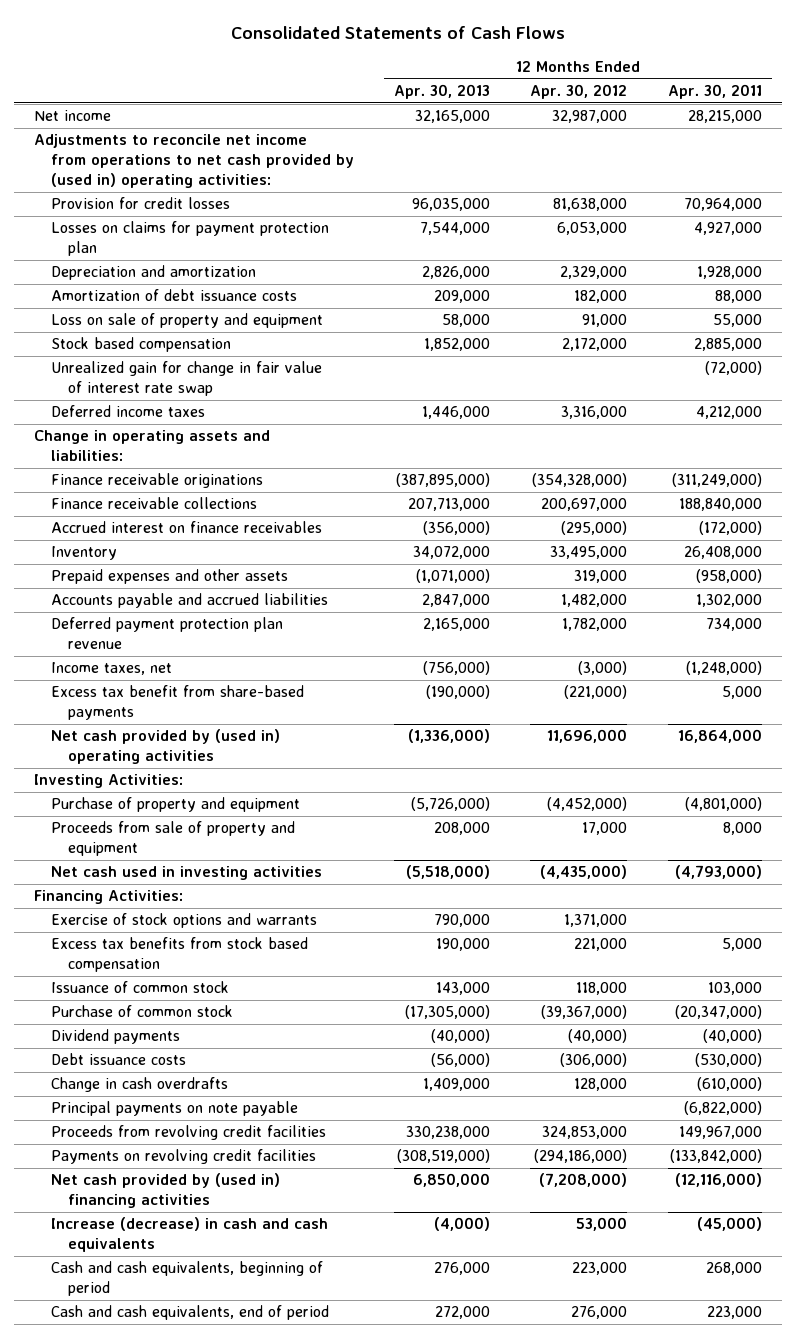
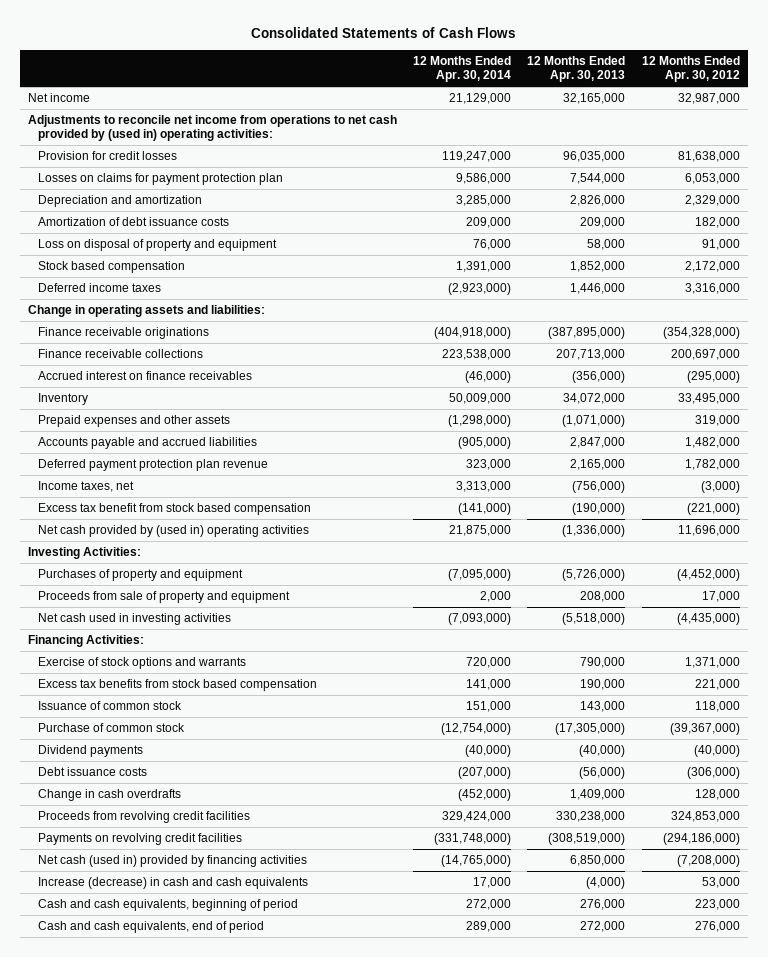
[667,83,762,99] Apr. 30, 2011 -> none
none -> [413,55,512,83] 12 Months Ended Apr. 30, 2014
[50,313,323,329] Loss on sale of property and equipment -> [38,238,278,251] Loss on disposal of property and equipment
[50,361,322,397] Unrealized gain for change in fair value of interest rate swap -> none
[50,685,304,721] Excess tax benefit from share-based payments -> [38,502,312,515] Excess tax benefit from stock based compensation
[50,797,300,813] Purchase of property and equipment -> [38,568,244,581] Purchases of property and equipment
[50,1101,298,1117] Principal payments on note payable -> none
[50,1173,280,1209] Net cash provided by (used in) financing activities -> [38,854,308,867] Net cash (used in) provided by financing activities

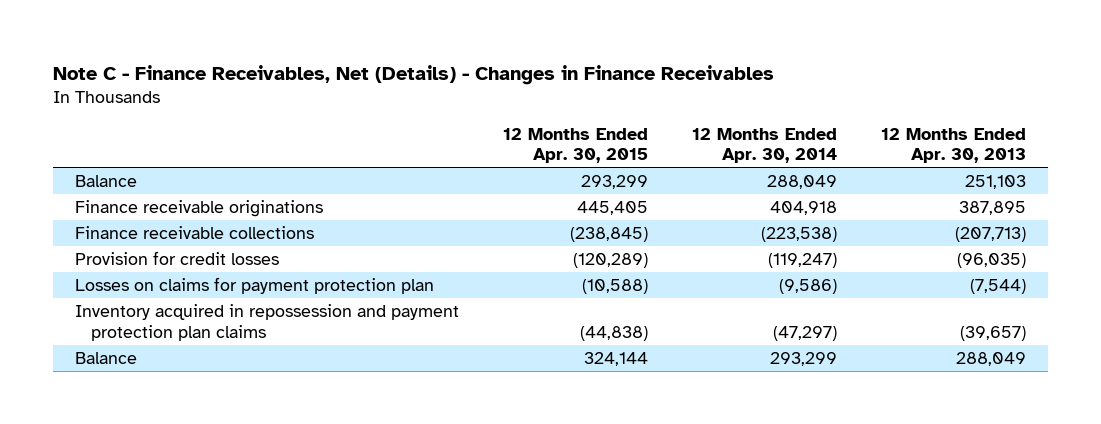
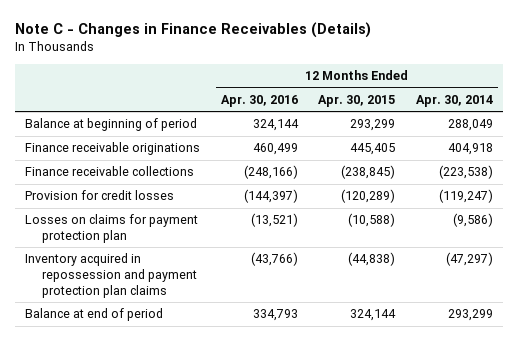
[52,64,774,85] Note C - Finance Receivables, Net (Details) - Changes in Finance Receivables -> [15,22,372,39] Note C - Changes in Finance Receivables (Details)
[881,127,1027,164] 12 Months Ended Apr. 30, 2013 -> none
none -> [220,94,298,107] Apr. 30, 2016
[75,174,138,187] Balance -> [25,118,198,132] Balance at beginning of period
[75,351,138,364] Balance -> [25,308,164,322] Balance at end of period

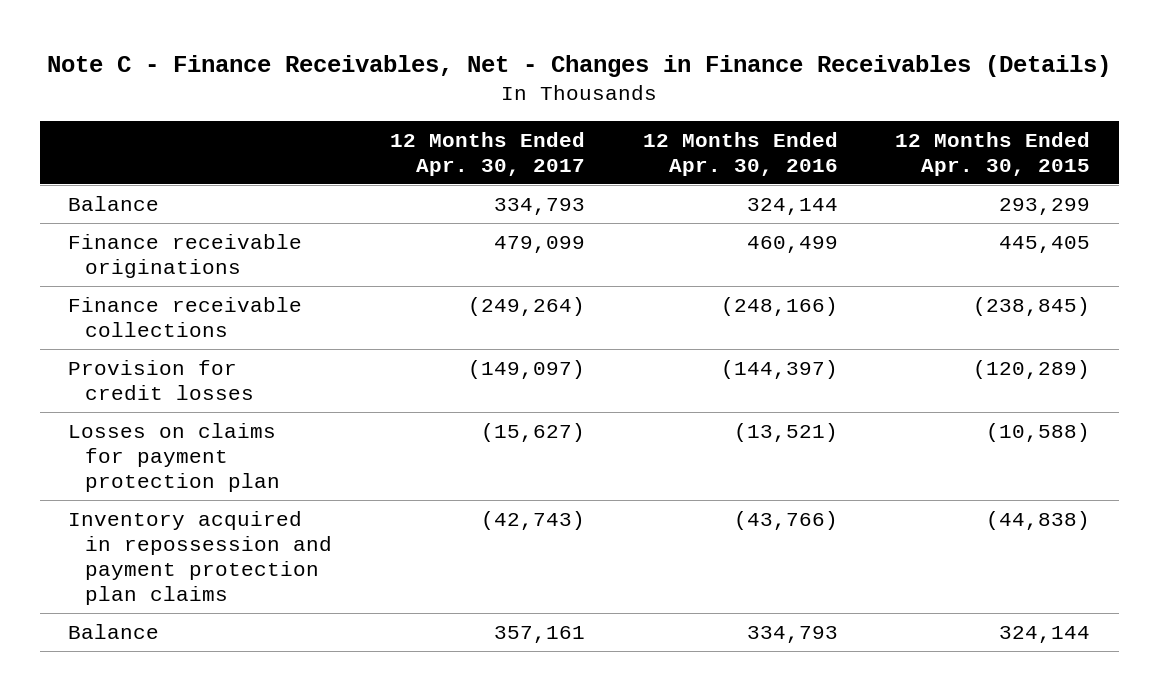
[15,22,372,39] Note C - Changes in Finance Receivables (Details) -> [47,55,1112,78] Note C - Finance Receivables, Net - Changes in Finance Receivables (Details)
[415,94,493,107] Apr. 30, 2014 -> none
none -> [390,131,586,176] 12 Months Ended Apr. 30, 2017
[25,118,198,132] Balance at beginning of period -> [68,195,160,211] Balance
[25,308,164,322] Balance at end of period -> [68,623,160,639] Balance

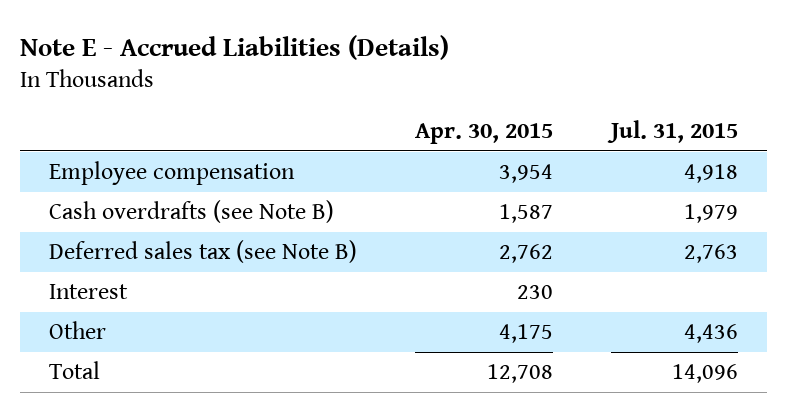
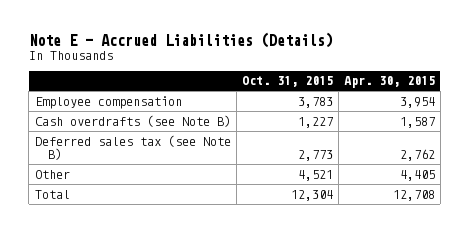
[606,119,738,143] Jul. 31, 2015 -> none
none -> [241,76,333,88] Oct. 31, 2015
[48,284,128,300] Interest -> none
[498,324,553,344] 4,175 -> [399,169,435,181] 4,405

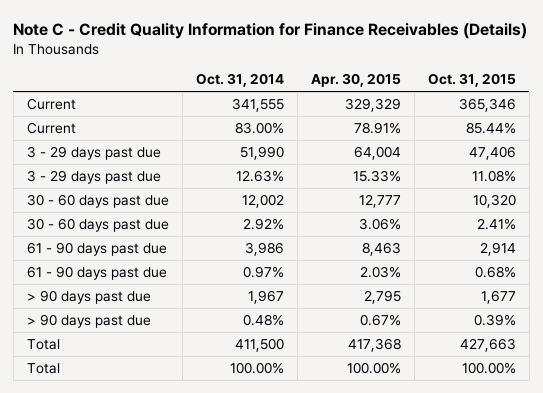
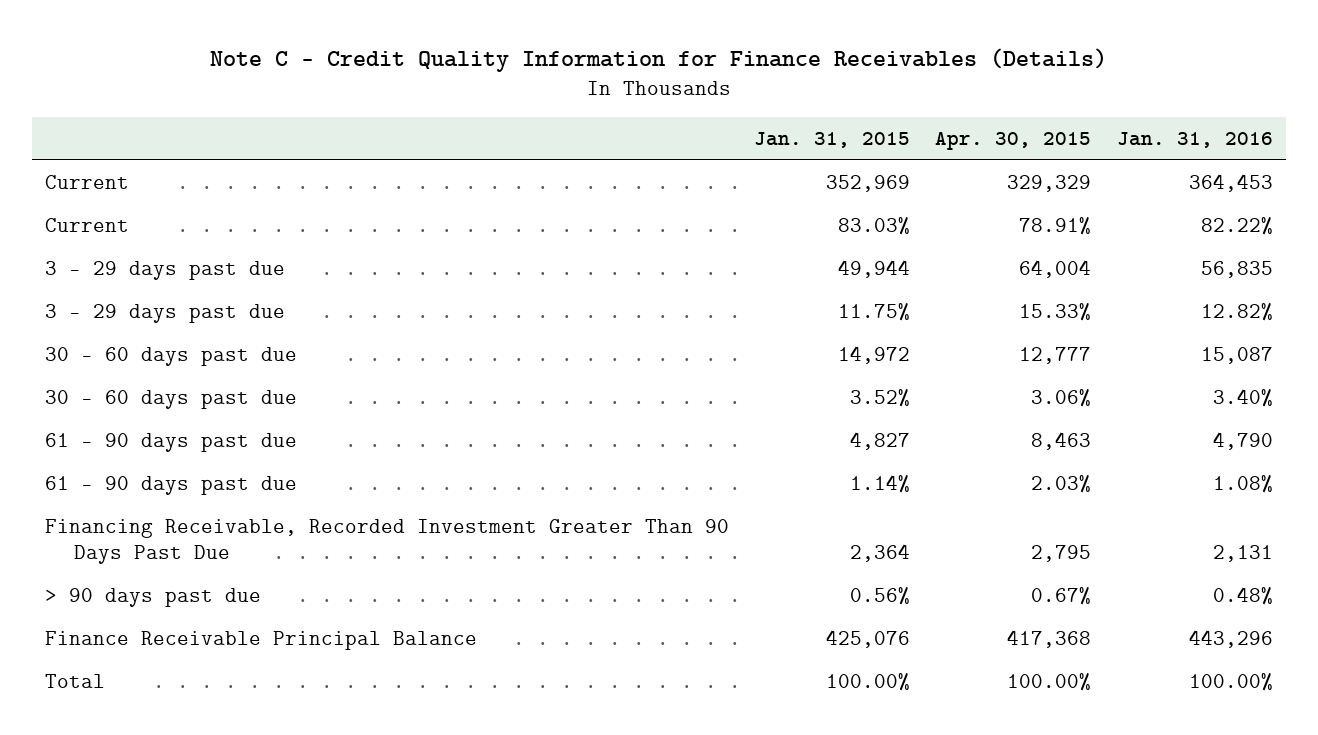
[195,73,284,88] Oct. 31, 2014 -> none
[427,73,516,88] Oct. 31, 2015 -> none
none -> [754,131,911,148] Jan. 31, 2015
none -> [1116,131,1273,148] Jan. 31, 2016
[26,289,151,304] > 90 days past due -> [44,519,729,564] Financing Receivable, Recorded Investment Greater Than 90 Days Past Due
[26,338,60,350] Total -> [44,631,477,651] Finance Receivable Principal Balance

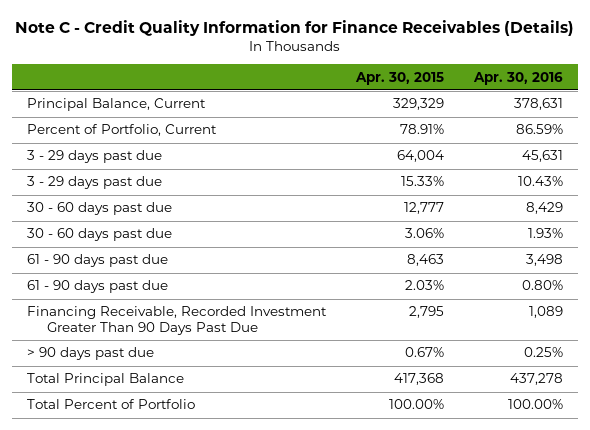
[754,131,911,148] Jan. 31, 2015 -> none
[1116,131,1273,148] Jan. 31, 2016 -> none
none -> [472,71,563,85] Apr. 30, 2016
[44,175,129,190] Current -> [27,98,207,112] Principal Balance, Current
[44,218,129,233] Current -> [27,124,218,137] Percent of Portfolio, Current
[44,631,477,651] Finance Receivable Principal Balance -> [27,373,185,387] Total Principal Balance
[44,674,105,689] Total -> [27,399,196,410] Total Percent of Portfolio

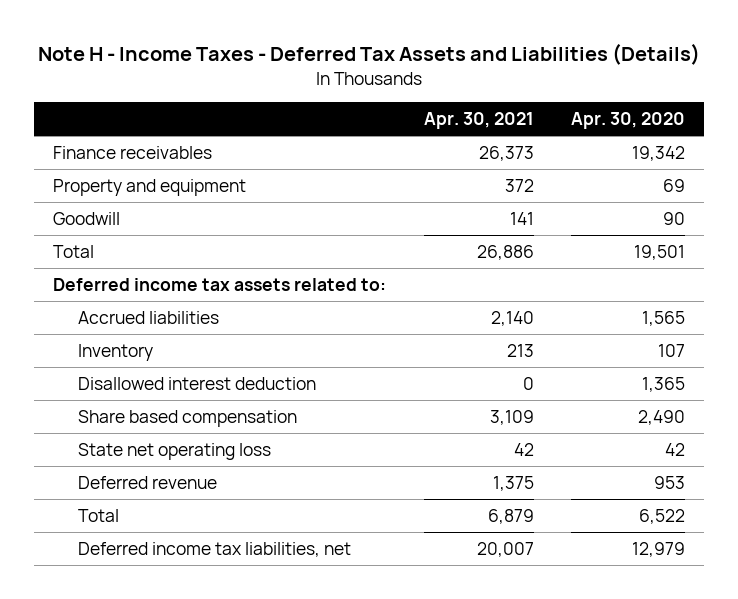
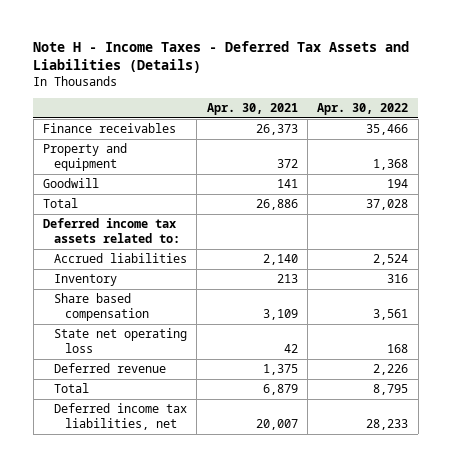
[571,111,686,129] Apr. 30, 2020 -> none
none -> [317,103,409,116] Apr. 30, 2022
[78,376,317,390] Disallowed interest deduction -> none

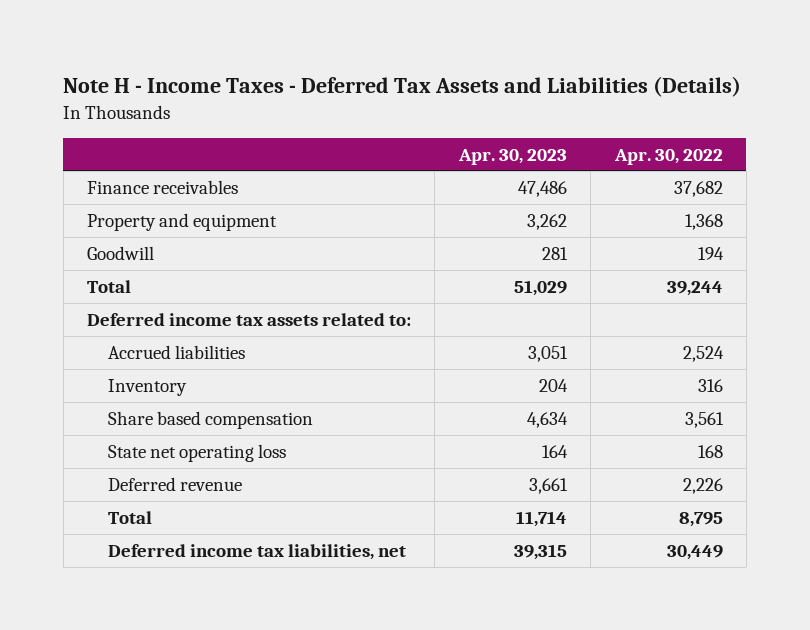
[206,103,298,116] Apr. 30, 2021 -> none
none -> [457,148,567,165] Apr. 30, 2023
[366,124,409,136] 35,466 -> [673,180,723,197] 37,682
[366,199,409,211] 37,028 -> [666,280,723,296] 39,244
[366,419,409,431] 28,233 -> [666,544,723,560] 30,449

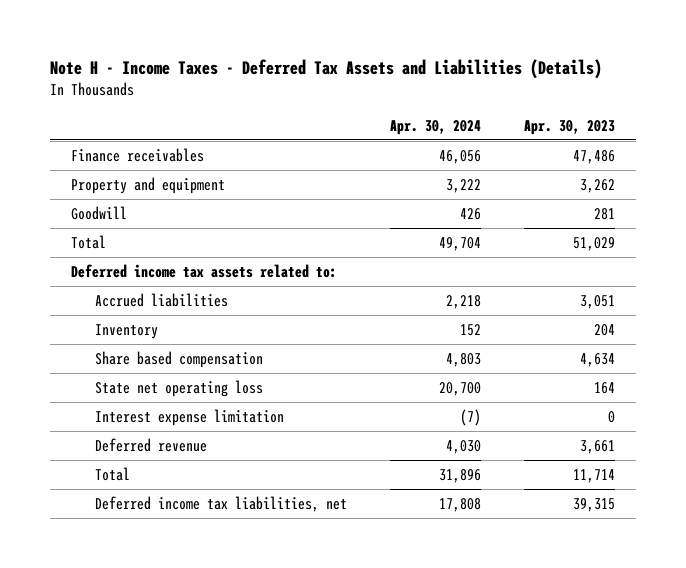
[613,148,723,165] Apr. 30, 2022 -> none
none -> [390,120,482,136] Apr. 30, 2024
none -> [95,408,285,426] Interest expense limitation

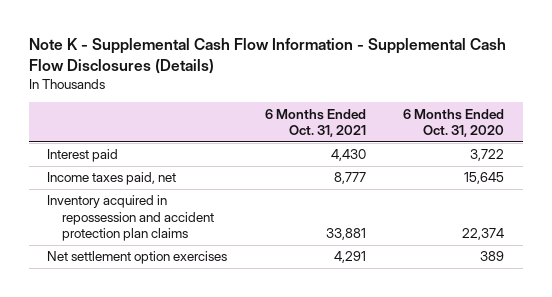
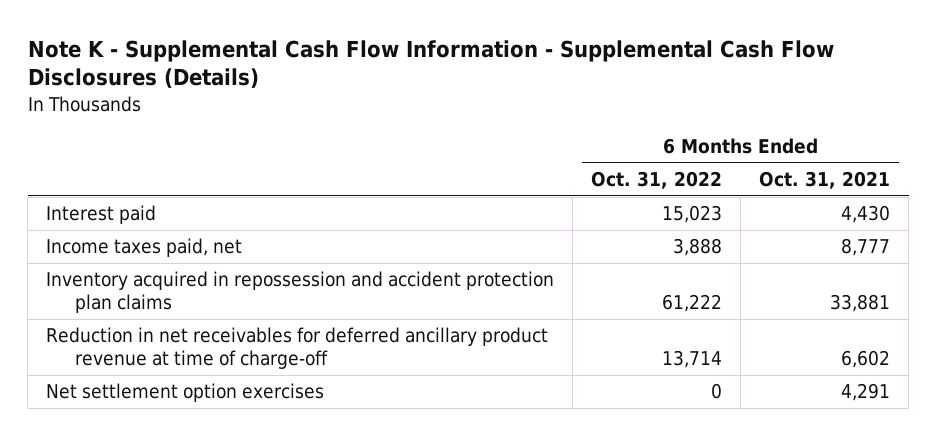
[403,108,505,138] 6 Months Ended Oct. 31, 2020 -> none
none -> [591,170,723,189] Oct. 31, 2022
none -> [46,327,549,369] Reduction in net receivables for deferred ancillary product revenue at time of charge-off

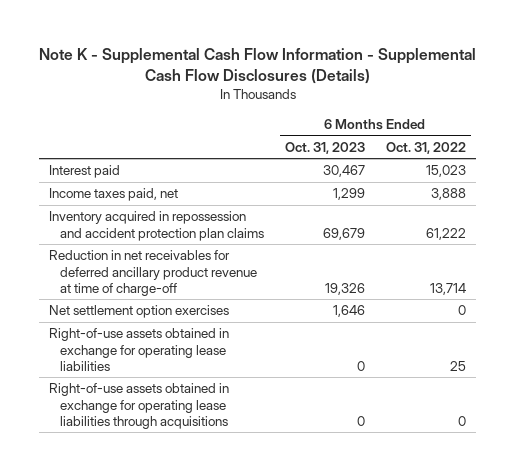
[759,170,891,189] Oct. 31, 2021 -> none
none -> [284,141,365,154] Oct. 31, 2023
none -> [49,328,230,371] Right-of-use assets obtained in exchange for operating lease liabilities
none -> [49,383,230,429] Right-of-use assets obtained in exchange for operating lease liabilities through acquisitions

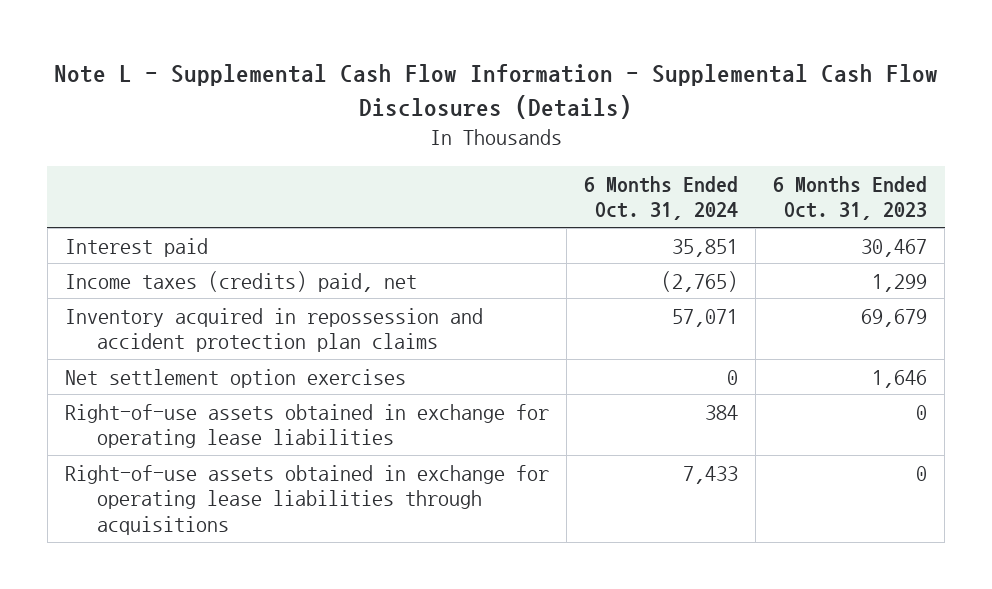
[38,47,476,84] Note K - Supplemental Cash Flow Information - Supplemental Cash Flow Disclosures (Details) -> [54,64,939,119] Note L - Supplemental Cash Flow Information - Supplemental Cash Flow Disclosures (Details)
[385,141,466,154] Oct. 31, 2022 -> none
none -> [584,175,739,221] 6 Months Ended Oct. 31, 2024
[49,188,179,202] Income taxes paid, net -> [64,270,417,292] Income taxes (credits) paid, net
[49,250,257,296] Reduction in net receivables for deferred ancillary product revenue at time of charge-off -> none

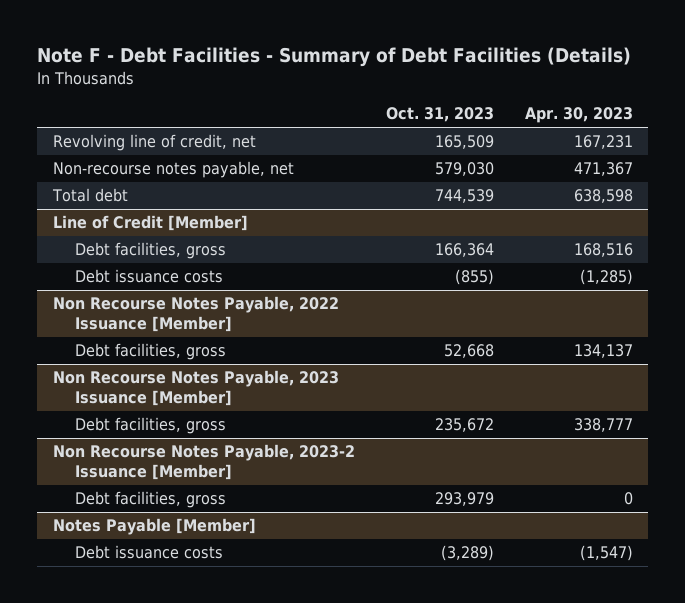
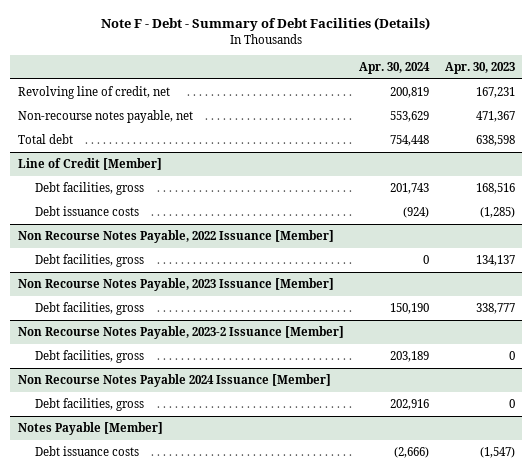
[37,47,632,68] Note F - Debt Facilities - Summary of Debt Facilities (Details) -> [101,17,431,32] Note F - Debt - Summary of Debt Facilities (Details)
[385,107,494,123] Oct. 31, 2023 -> none
none -> [359,62,431,75] Apr. 30, 2024
none -> [17,373,331,387] Non Recourse Notes Payable 2024 Issuance [Member]
none -> [34,397,144,411] Debt facilities, gross

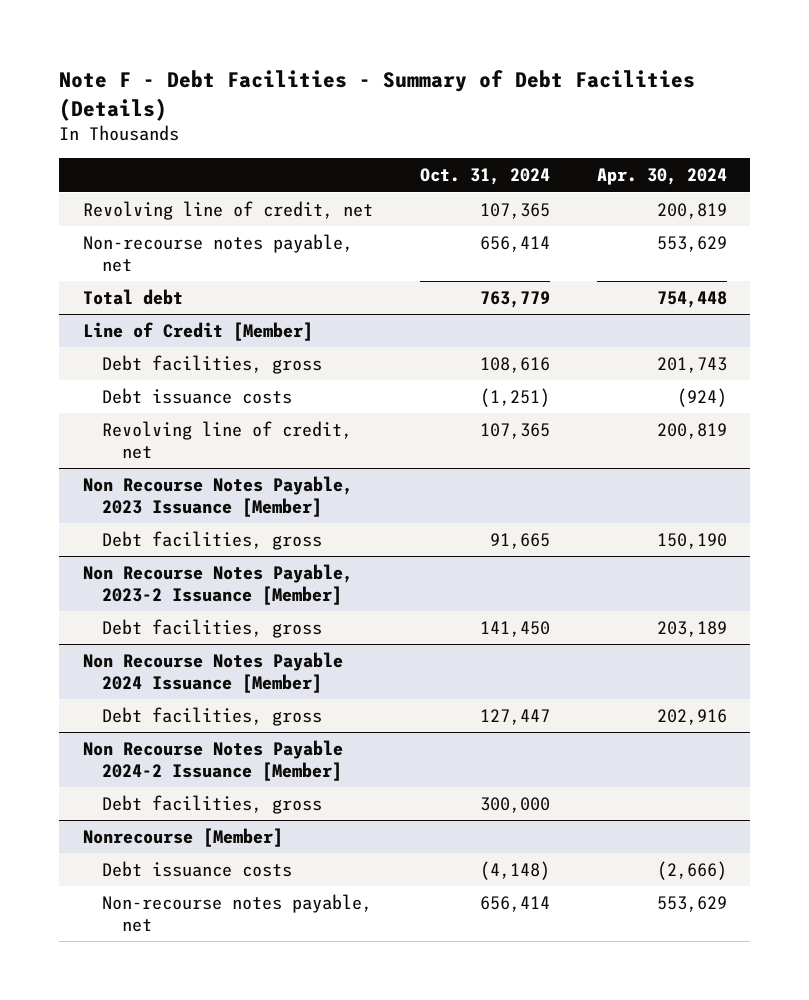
[101,17,431,32] Note F - Debt - Summary of Debt Facilities (Details) -> [59,70,696,121] Note F - Debt Facilities - Summary of Debt Facilities (Details)
[444,62,515,75] Apr. 30, 2023 -> none
none -> [419,168,550,186] Oct. 31, 2024
[17,229,334,243] Non Recourse Notes Payable, 2022 Issuance [Member] -> none
[34,253,144,267] Debt facilities, gross -> none
none -> [102,421,353,460] Revolving line of credit, net
[17,421,163,435] Notes Payable [Member] -> none
none -> [82,740,343,782] Non Recourse Notes Payable 2024-2 Issuance [Member]
none -> [102,795,323,815] Debt facilities, gross
none -> [82,828,283,848] Nonrecourse [Member]
none -> [102,894,373,933] Non-recourse notes payable, net

